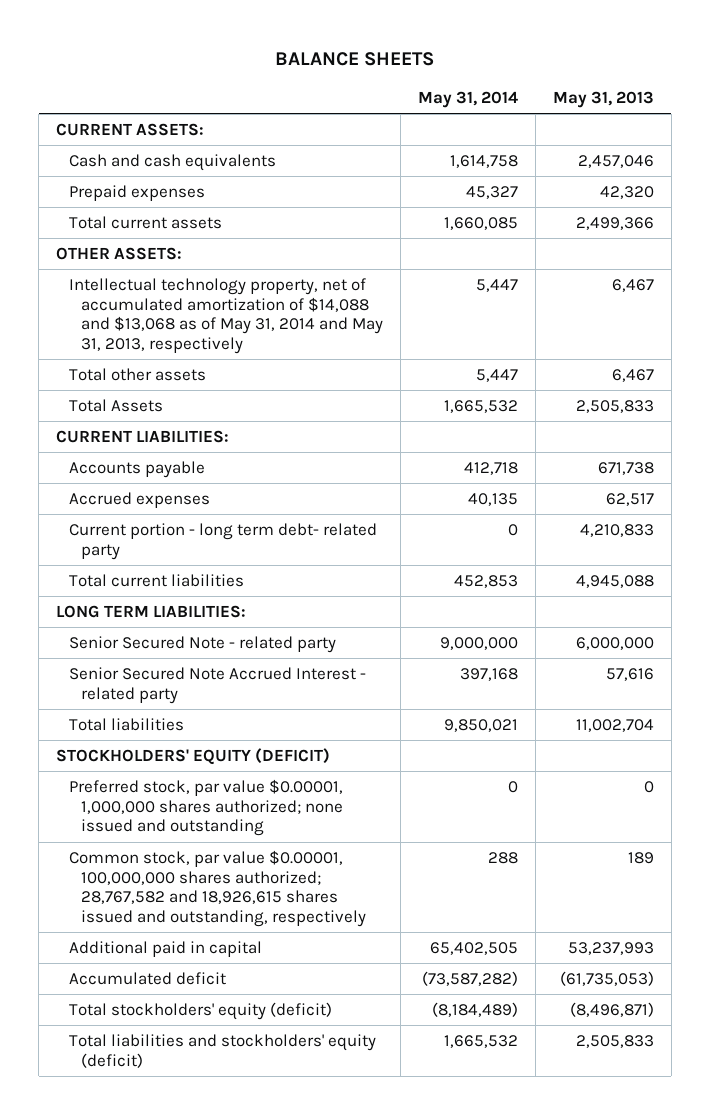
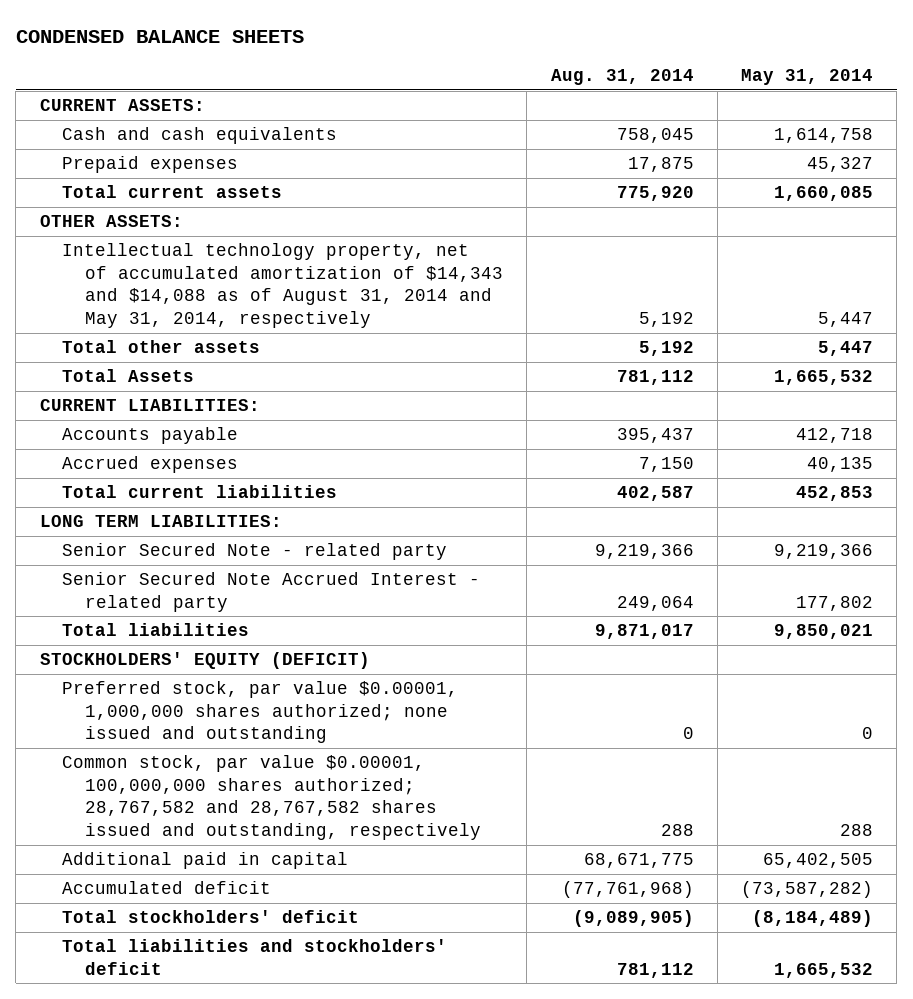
[274,52,434,67] BALANCE SHEETS -> [15,30,304,44] CONDENSED BALANCE SHEETS
[552,90,654,108] May 31, 2013 -> none
none -> [550,69,694,86] Aug. 31, 2014
[68,277,384,355] Intellectual technology property, net of accumulated amortization of $14,088 and $13,068 as of May 31, 2014 and May 31, 2013, respectively -> [62,243,504,328] Intellectual technology property, net of accumulated amortization of $14,343 and $14,088 as of August 31, 2014 and May 31, 2014, respectively
[68,522,377,560] Current portion - long term debt- related party -> none
[440,636,519,650] 9,000,000 -> [774,544,874,560] 9,219,366
[460,667,519,681] 397,168 -> [796,595,874,611] 177,802
[68,849,367,928] Common stock, par value $0.00001, 100,000,000 shares authorized; 28,767,582 and 18,926,615 shares issued and outstanding, respectively -> [62,755,482,840] Common stock, par value $0.00001, 100,000,000 shares authorized; 28,767,582 and 28,767,582 shares issued and outstanding, respectively
[68,1001,332,1020] Total stockholders' equity (deficit) -> [62,910,360,924] Total stockholders' deficit
[68,1033,376,1068] Total liabilities and stockholders' equity (deficit) -> [62,939,448,975] Total liabilities and stockholders' deficit

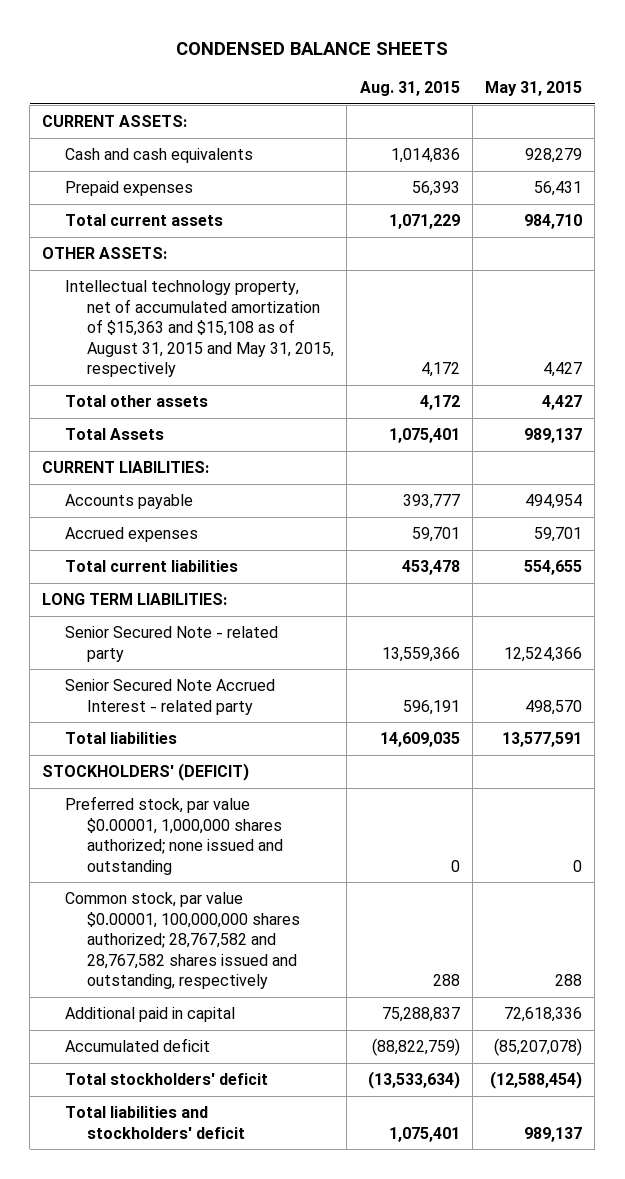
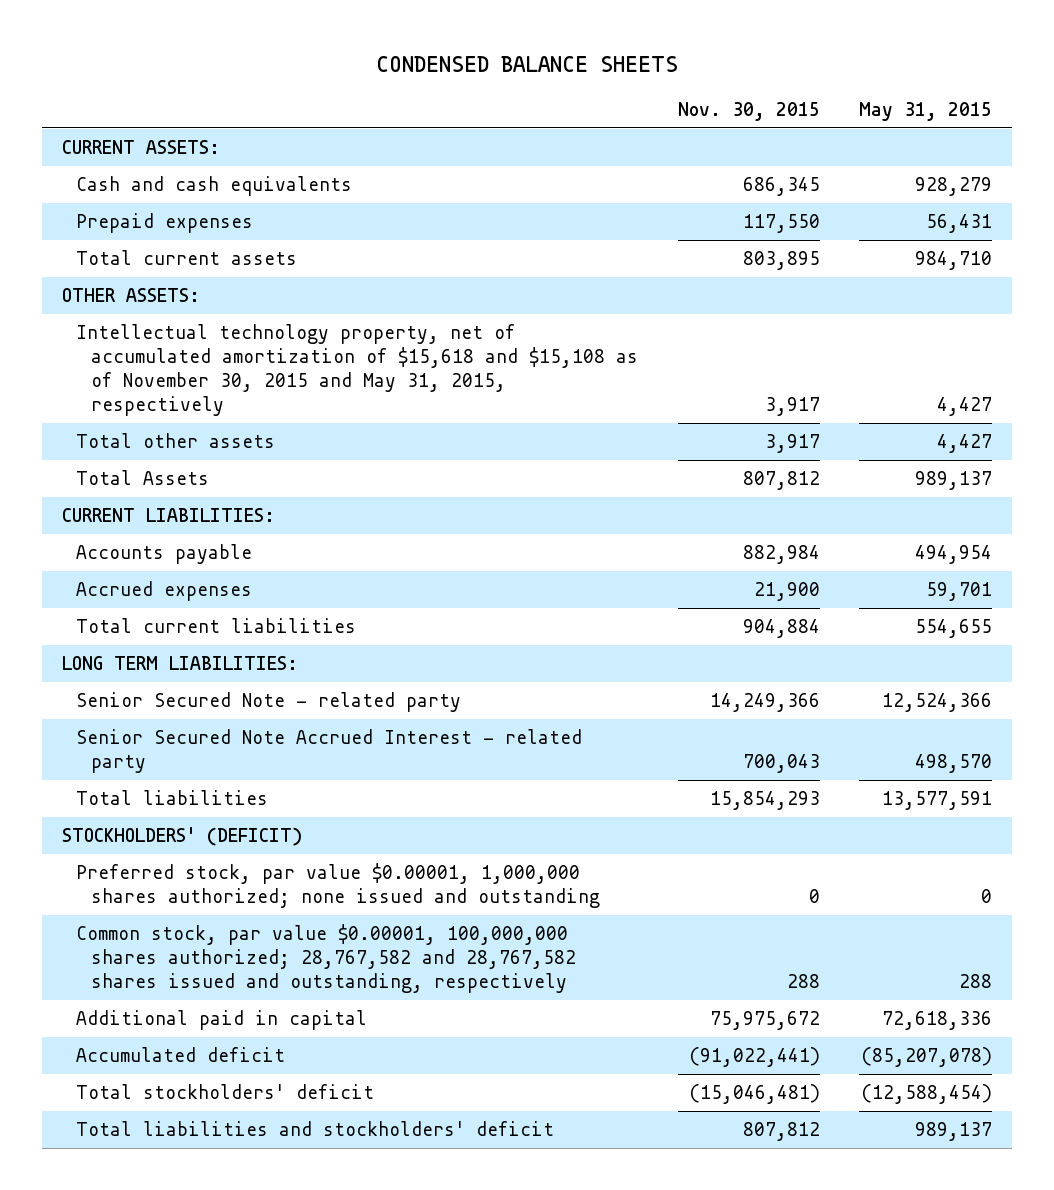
[359,80,460,96] Aug. 31, 2015 -> none
none -> [677,101,820,121] Nov. 30, 2015
[64,280,335,378] Intellectual technology property, net of accumulated amortization of $15,363 and $15,108 as of August 31, 2015 and May 31, 2015, respectively -> [76,324,639,417] Intellectual technology property, net of accumulated amortization of $15,618 and $15,108 as of November 30, 2015 and May 31, 2015, respectively

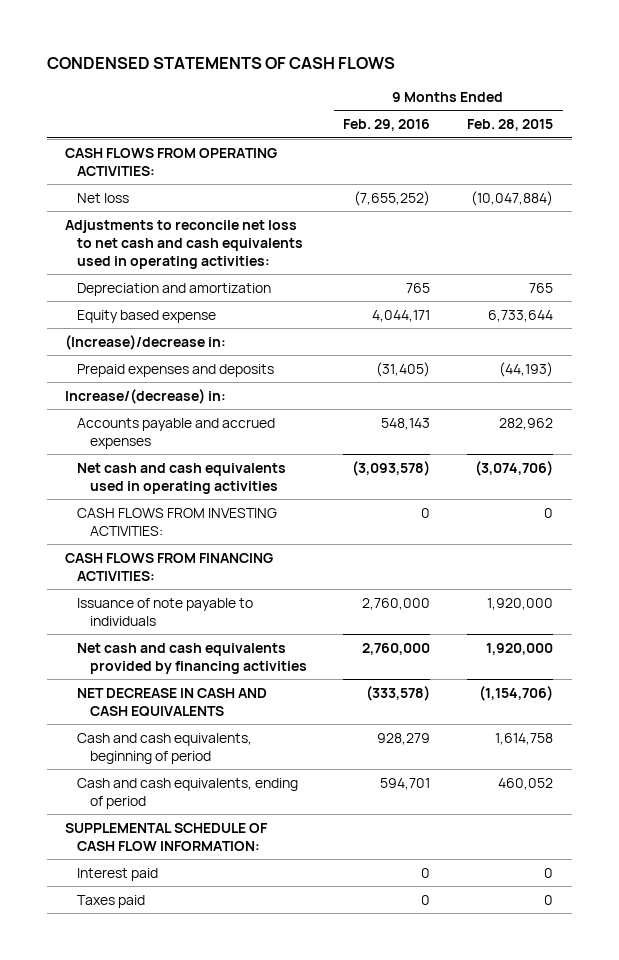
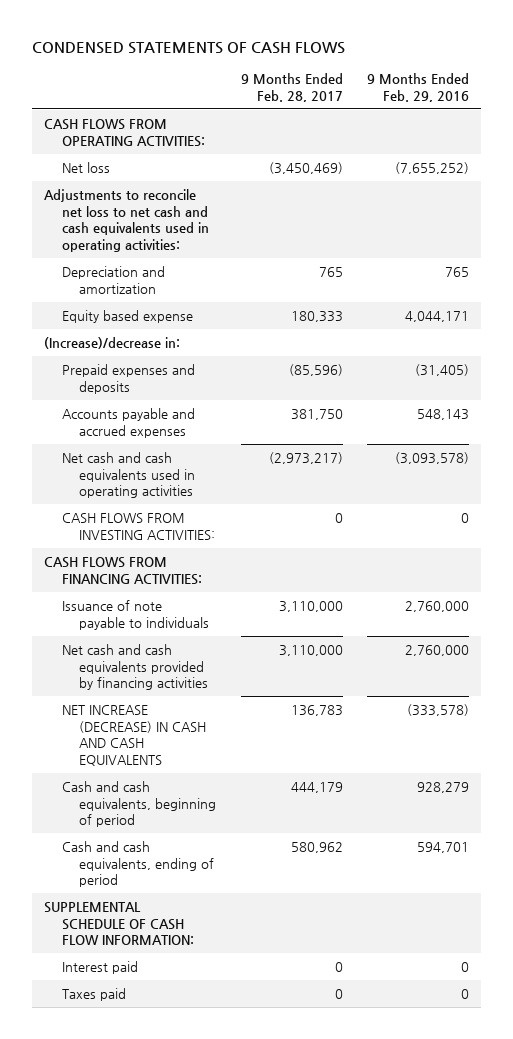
[467,119,554,132] Feb. 28, 2015 -> none
none -> [240,73,343,102] 9 Months Ended Feb. 28, 2017
[65,388,227,404] Increase/(decrease) in: -> none
[77,687,268,717] NET DECREASE IN CASH AND CASH EQUIVALENTS -> [61,705,207,766] NET INCREASE (DECREASE) IN CASH AND CASH EQUIVALENTS

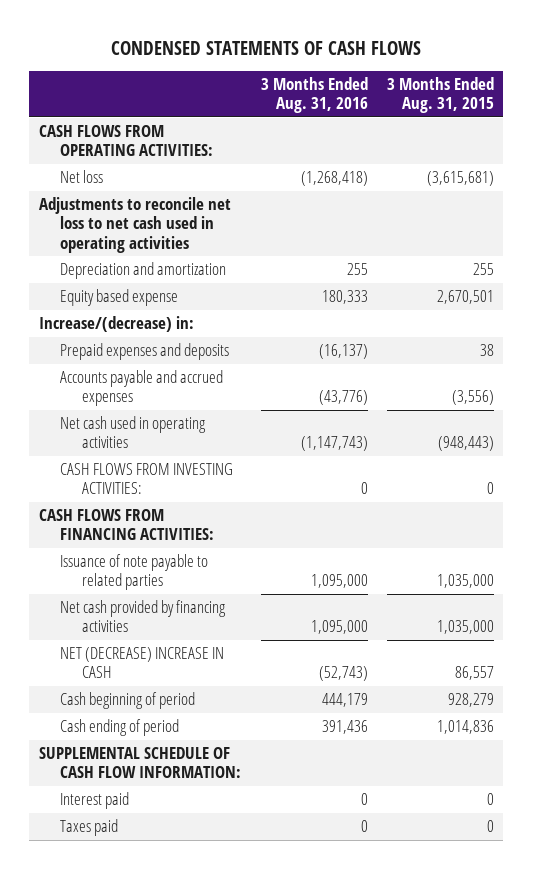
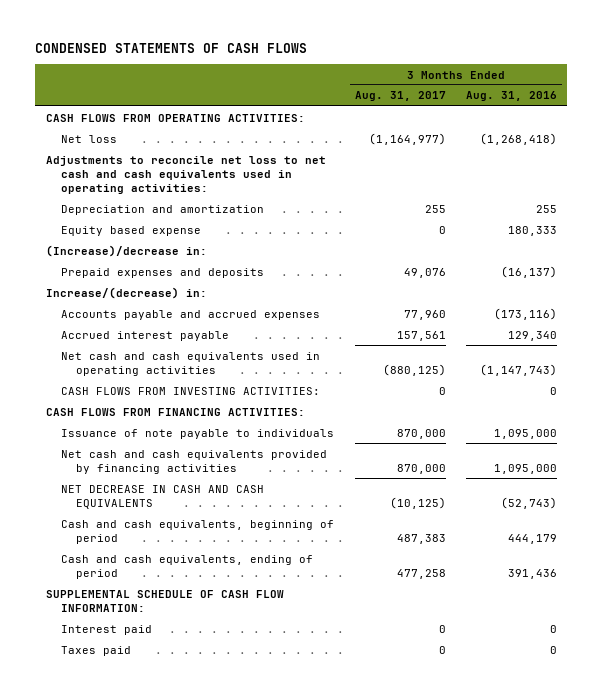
[386,77,494,114] 3 Months Ended Aug. 31, 2015 -> none
none -> [354,91,446,102] Aug. 31, 2017
[39,197,232,253] Adjustments to reconcile net loss to net cash used in operating activities -> [45,155,326,194] Adjustments to reconcile net loss to net cash and cash equivalents used in operating activities:
none -> [45,244,207,257] (Increase)/decrease in:
[39,316,195,333] Increase/(decrease) in: -> [45,286,207,299] Increase/(decrease) in:
[318,390,368,406] (43,776) -> [494,307,558,320] (173,116)
none -> [61,330,230,341] Accrued interest payable
[60,416,207,449] Net cash used in operating activities -> [61,351,321,376] Net cash and cash equivalents used in operating activities
[60,554,209,591] Issuance of note payable to related parties -> [61,428,335,439] Issuance of note payable to individuals
[60,600,227,633] Net cash provided by financing activities -> [61,449,328,474] Net cash and cash equivalents provided by financing activities
[60,647,225,679] NET (DECREASE) INCREASE IN CASH -> [61,484,265,509] NET DECREASE IN CASH AND CASH EQUIVALENTS
[60,692,196,710] Cash beginning of period -> [61,519,335,544] Cash and cash equivalents, beginning of period
[60,719,180,737] Cash ending of period -> [61,554,314,579] Cash and cash equivalents, ending of period

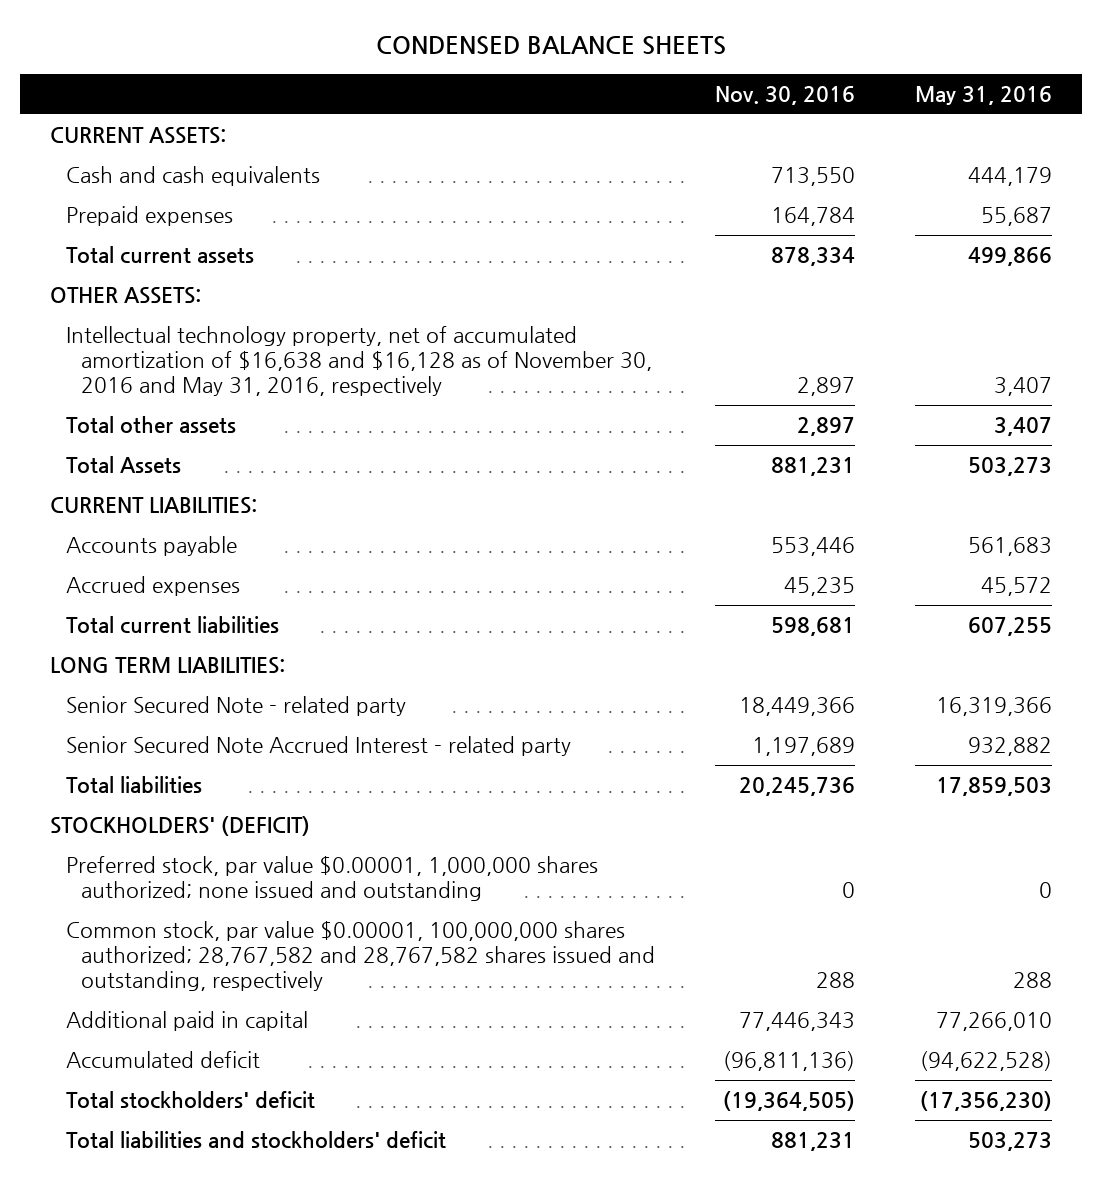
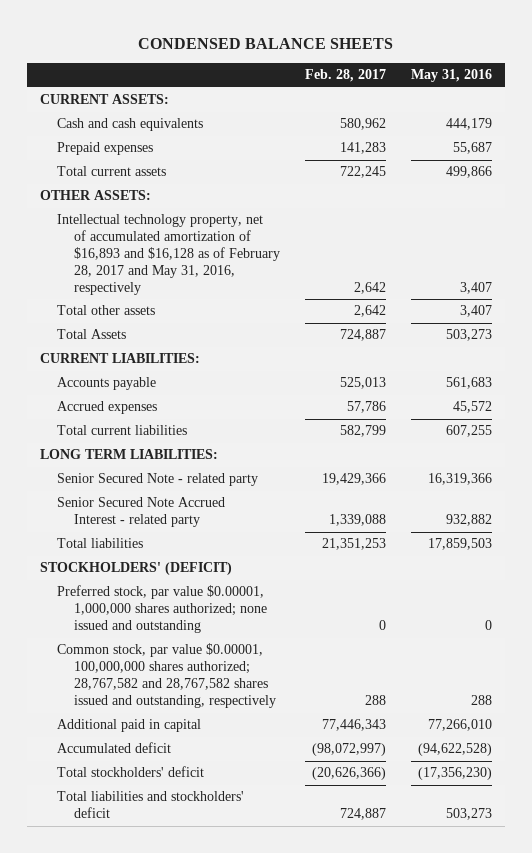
[715,86,856,106] Nov. 30, 2016 -> none
none -> [305,69,387,83] Feb. 28, 2017
[65,326,653,397] Intellectual technology property, net of accumulated amortization of $16,638 and $16,128 as of November 30, 2016 and May 31, 2016, respectively -> [56,214,281,296] Intellectual technology property, net of accumulated amortization of $16,893 and $16,128 as of February 28, 2017 and May 31, 2016, respectively

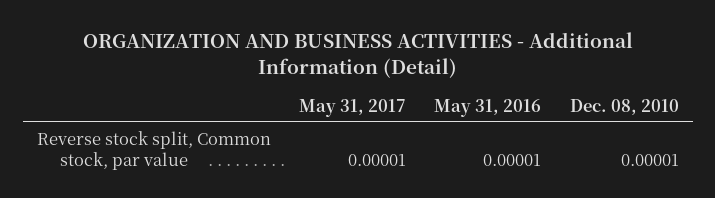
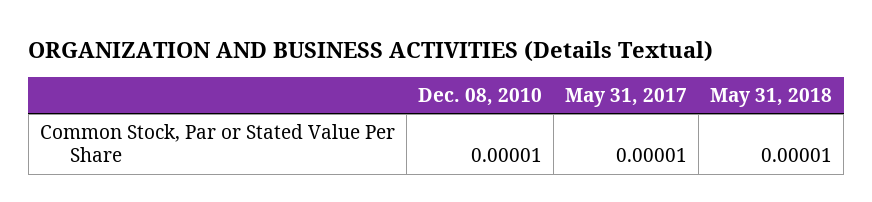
[82,32,633,78] ORGANIZATION AND BUSINESS ACTIVITIES - Additional Information (Detail) -> [28,40,714,62] ORGANIZATION AND BUSINESS ACTIVITIES (Details Textual)
[434,99,542,118] May 31, 2016 -> none
none -> [710,87,833,107] May 31, 2018
[36,130,271,170] Reverse stock split, Common stock, par value -> [39,123,395,163] Common Stock, Par or Stated Value Per Share

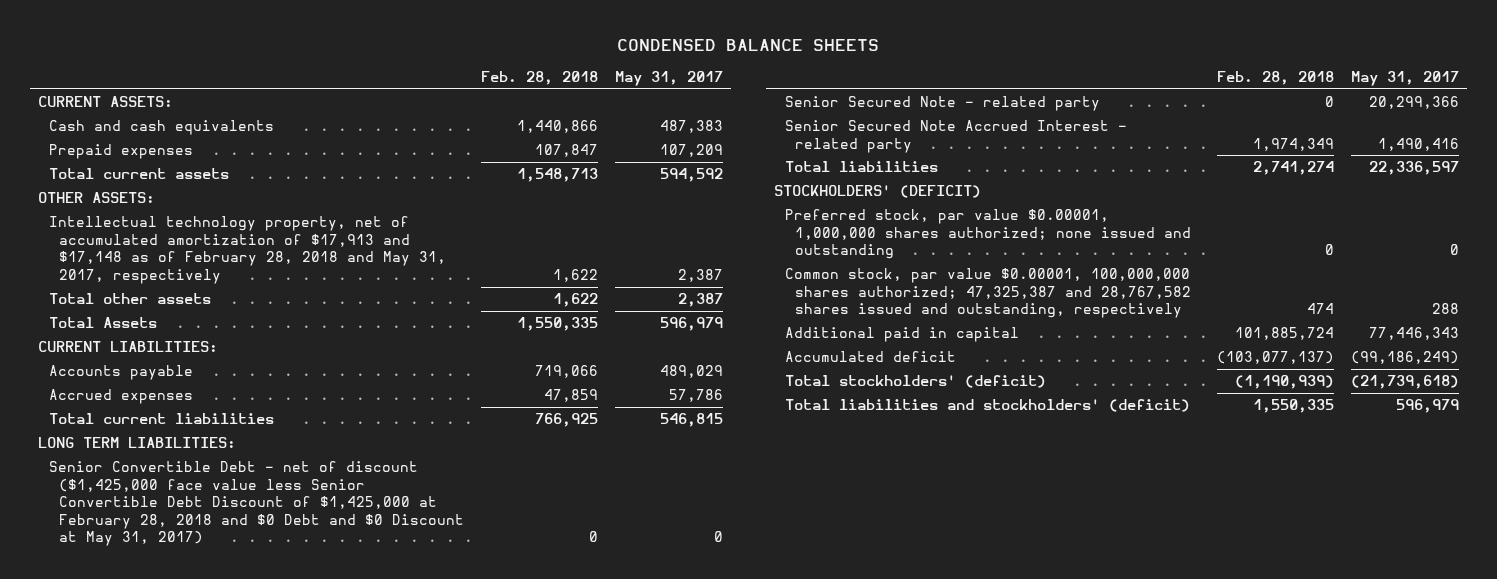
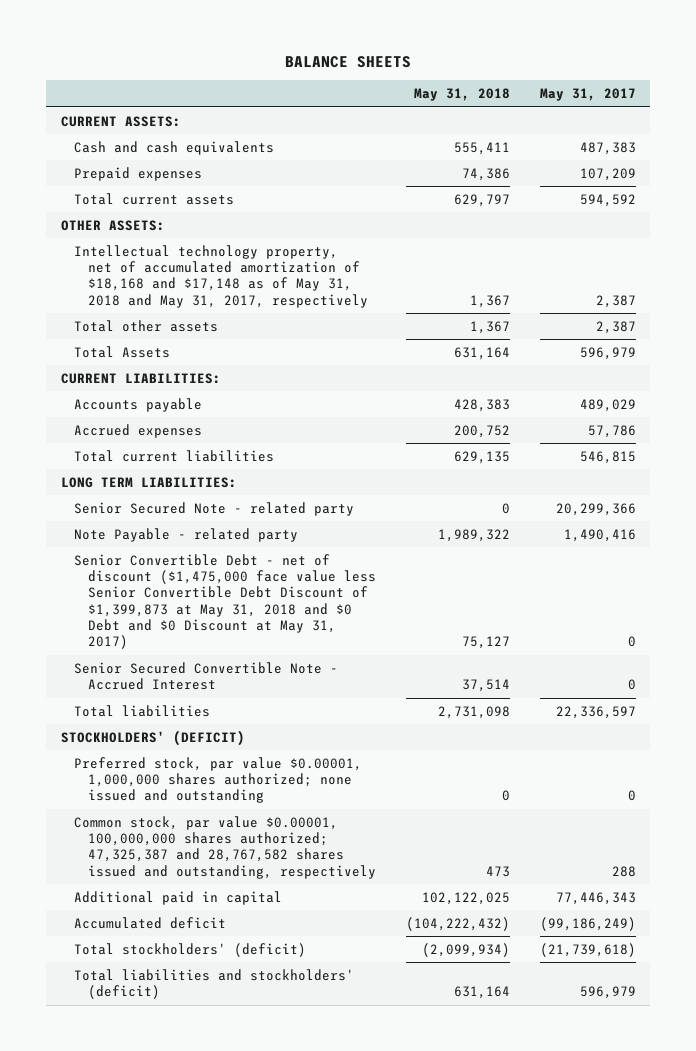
[617,39,880,52] CONDENSED BALANCE SHEETS -> [285,55,412,68] BALANCE SHEETS
[481,71,599,86] Feb. 28, 2018 -> none
none -> [413,88,510,102] May 31, 2018
[48,216,447,284] Intellectual technology property, net of accumulated amortization of $17,913 and $17,148 as of February 28, 2018 and May 31, 2017, respectively -> [74,244,369,308] Intellectual technology property, net of accumulated amortization of $18,168 and $17,148 as of May 31, 2018 and May 31, 2017, respectively
[48,461,465,547] Senior Convertible Debt - net of discount ($1,425,000 face value less Senior Convertible Debt Discount of $1,425,000 at February 28, 2018 and $0 Debt and $0 Discount at May 31, 2017) -> none
[784,120,1127,153] Senior Secured Note Accrued Interest - related party -> [74,527,299,542] Note Payable - related party
none -> [74,553,377,650] Senior Convertible Debt - net of discount ($1,475,000 face value less Senior Convertible Debt Discount of $1,399,873 at May 31, 2018 and $0 Debt and $0 Discount at May 31, 2017)
none -> [74,661,339,691] Senior Secured Convertible Note - Accrued Interest

